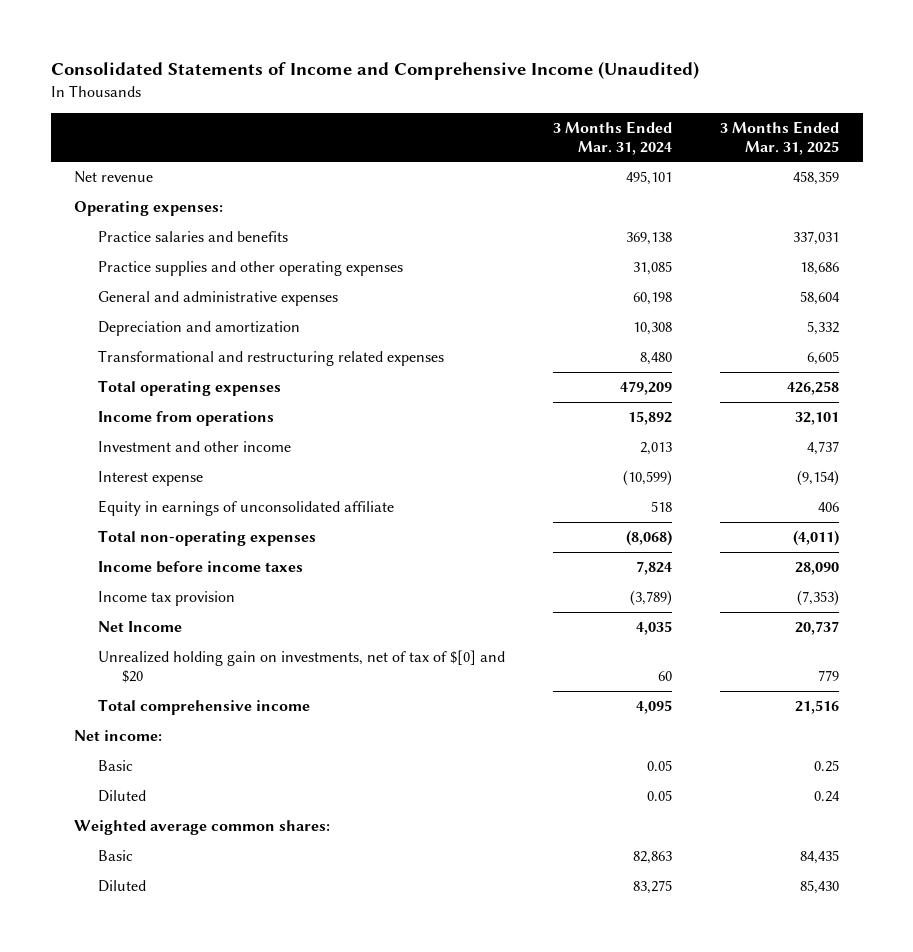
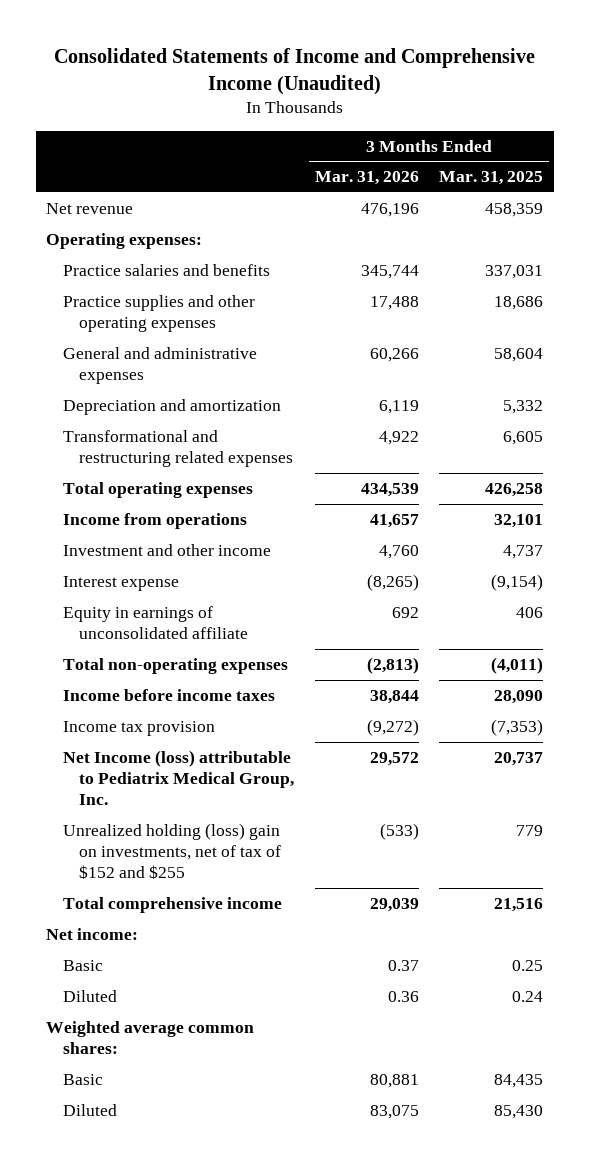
[553,121,673,155] 3 Months Ended Mar. 31, 2024 -> none
none -> [314,171,419,186] Mar. 31, 2026
[98,621,183,633] Net Income -> [62,749,294,805] Net Income (loss) attributable to Pediatrix Medical Group, Inc.
[98,650,506,683] Unrealized holding gain on investments, net of tax of $[0] and $20 -> [62,822,281,879] Unrealized holding (loss) gain on investments, net of tax of $152 and $255

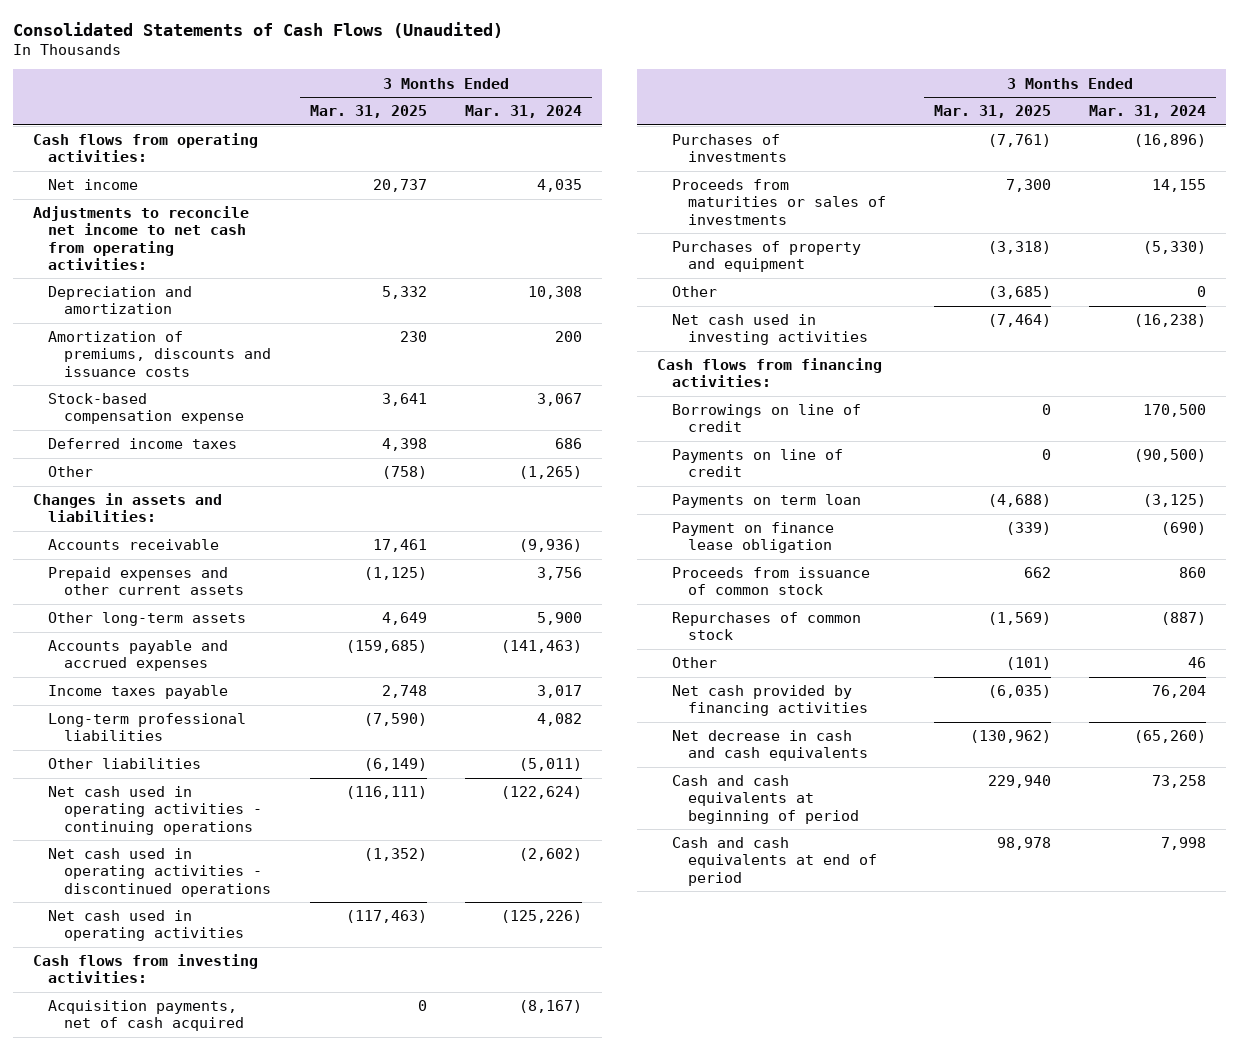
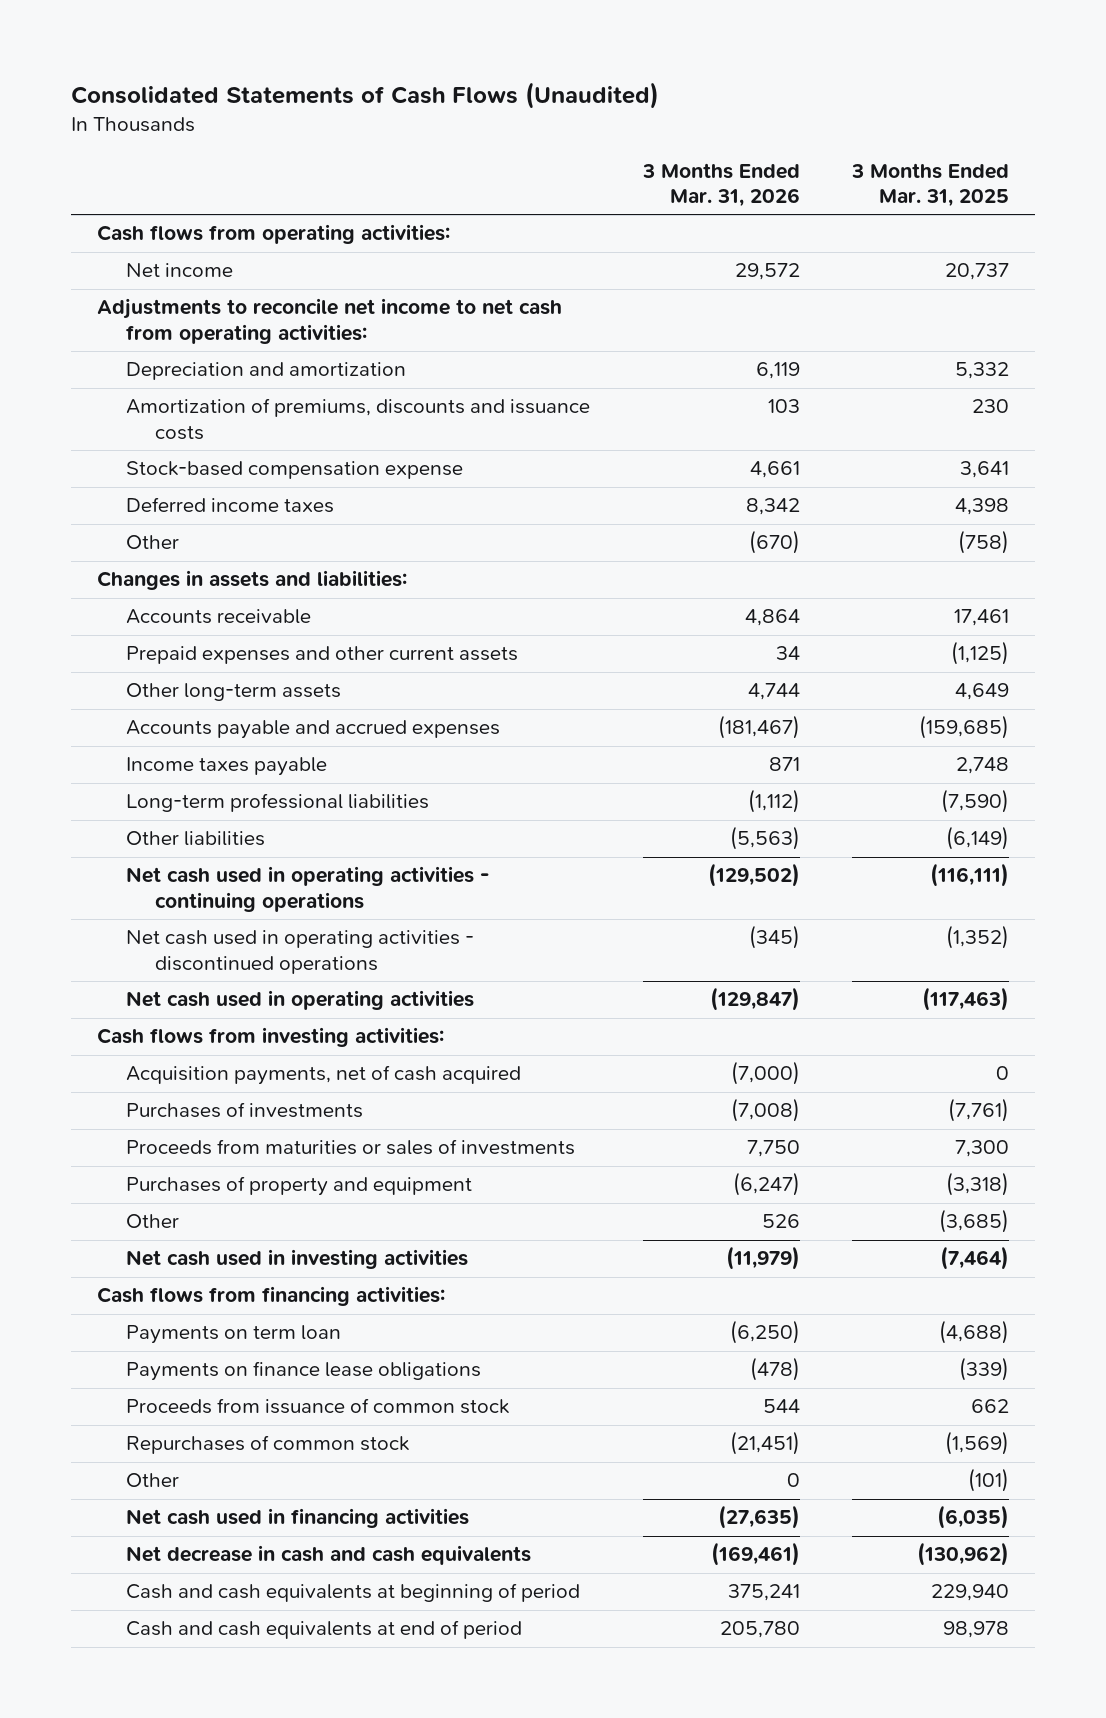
[465,105,583,119] Mar. 31, 2024 -> none
none -> [641,162,800,207] 3 Months Ended Mar. 31, 2026
[672,404,862,433] Borrowings on line of credit -> none
[672,449,844,478] Payments on line of credit -> none
[672,522,835,554] Payment on finance lease obligation -> [126,1361,482,1382] Payments on finance lease obligations
[672,685,869,717] Net cash provided by financing activities -> [126,1508,470,1529] Net cash used in financing activities

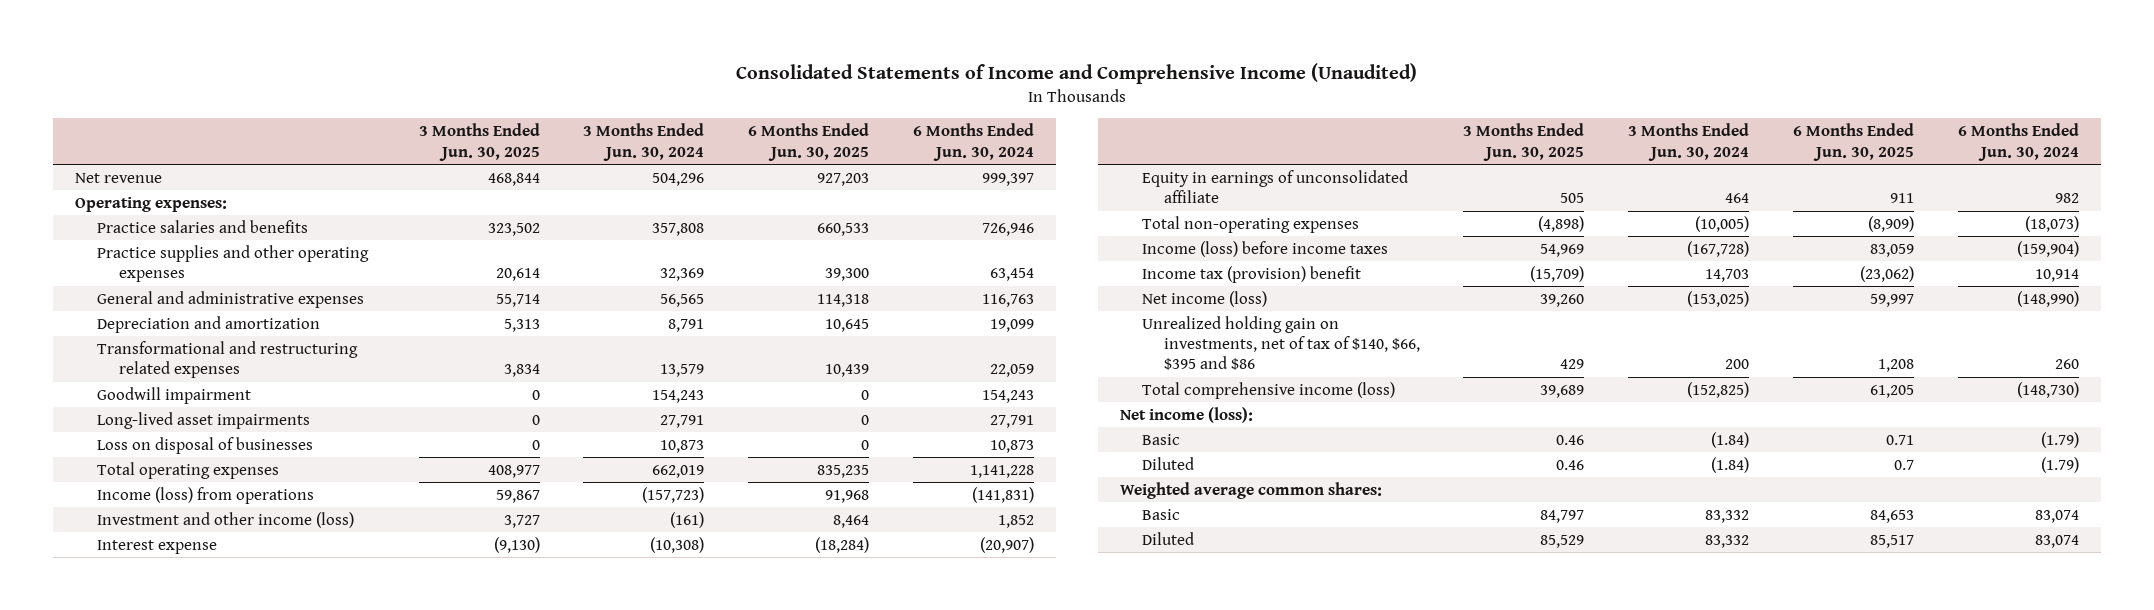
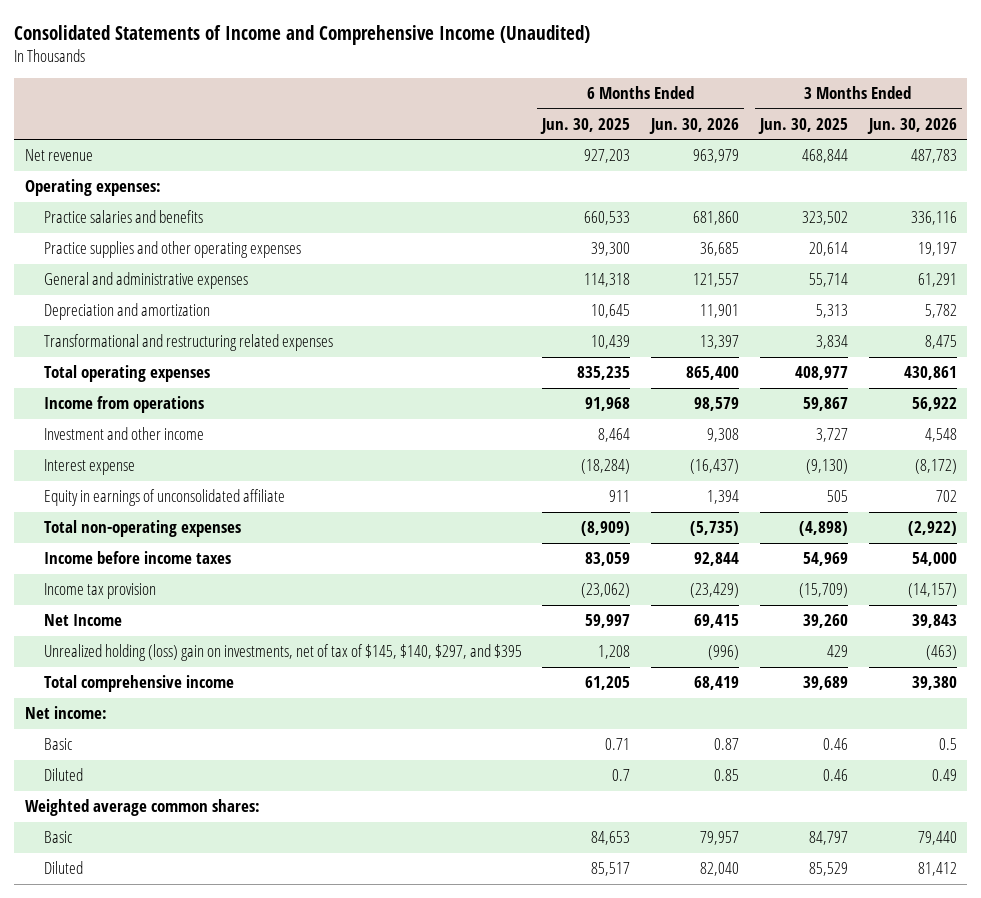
[583,123,705,161] 3 Months Ended Jun. 30, 2024 -> none
[913,123,1035,161] 6 Months Ended Jun. 30, 2024 -> none
none -> [649,117,740,134] Jun. 30, 2026
none -> [866,117,957,134] Jun. 30, 2026
[96,386,251,404] Goodwill impairment -> none
[96,411,310,429] Long-lived asset impairments -> none
[96,436,313,454] Loss on disposal of businesses -> none
[96,486,314,504] Income (loss) from operations -> [43,396,204,414] Income from operations
[96,511,354,528] Investment and other income (loss) -> [43,427,204,441] Investment and other income
[1141,240,1388,257] Income (loss) before income taxes -> [43,551,231,565] Income before income taxes
[1141,265,1361,283] Income tax (provision) benefit -> [43,583,156,600] Income tax provision
[1141,290,1267,307] Net income (loss) -> [43,614,122,627] Net Income
[1141,315,1420,371] Unrealized holding gain on investments, net of tax of $140, $66, $395 and $86 -> [43,644,522,662] Unrealized holding (loss) gain on investments, net of tax of $145, $140, $297, and $395
[1141,381,1395,399] Total comprehensive income (loss) -> [43,675,234,693] Total comprehensive income
[1119,406,1253,423] Net income (loss): -> [24,706,107,720] Net income:

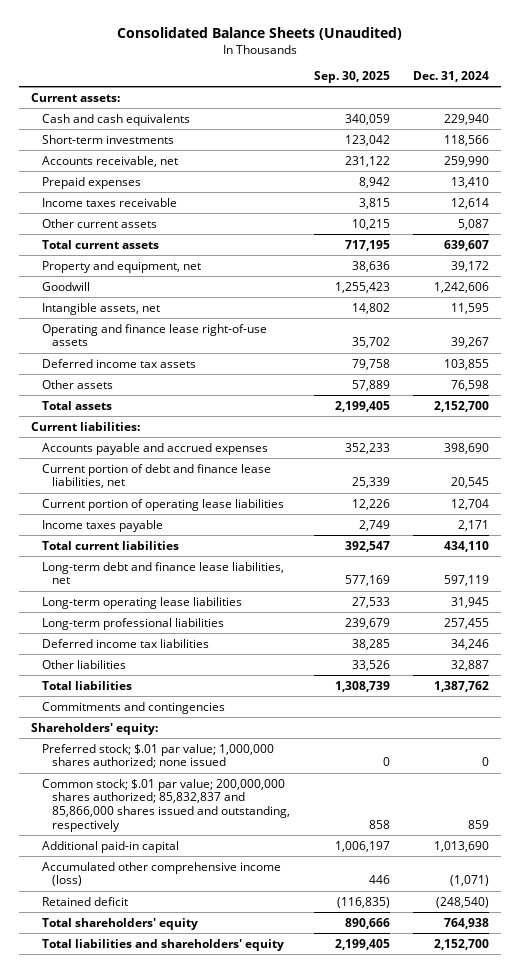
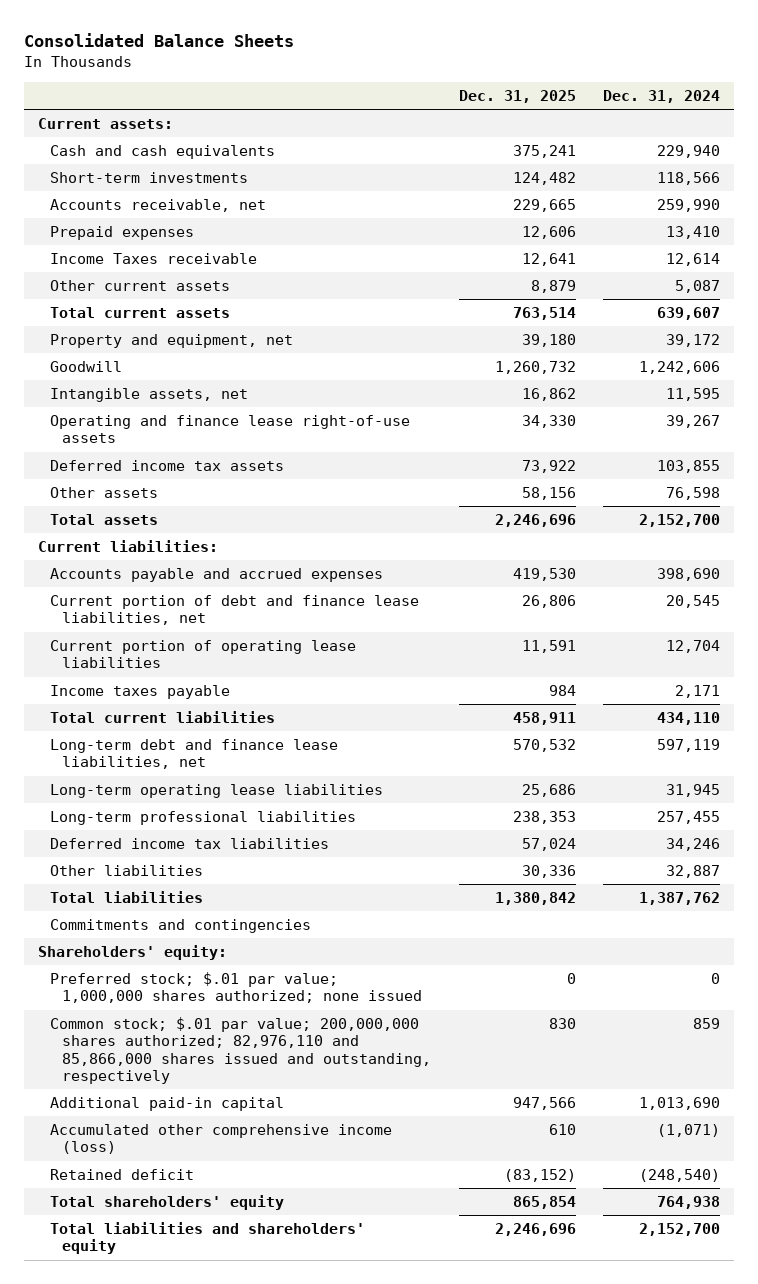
[117,26,403,40] Consolidated Balance Sheets (Unaudited) -> [24,33,295,48] Consolidated Balance Sheets
[313,71,390,84] Sep. 30, 2025 -> none
none -> [458,89,576,103] Dec. 31, 2025
[41,197,177,207] Income taxes receivable -> [50,253,258,265] Income Taxes receivable
[41,778,291,832] Common stock; $.01 par value; 200,000,000 shares authorized; 85,832,837 and 85,866,000 shares issued and outstanding, respectively -> [50,1017,432,1084] Common stock; $.01 par value; 200,000,000 shares authorized; 82,976,110 and 85,866,000 shares issued and outstanding, respectively

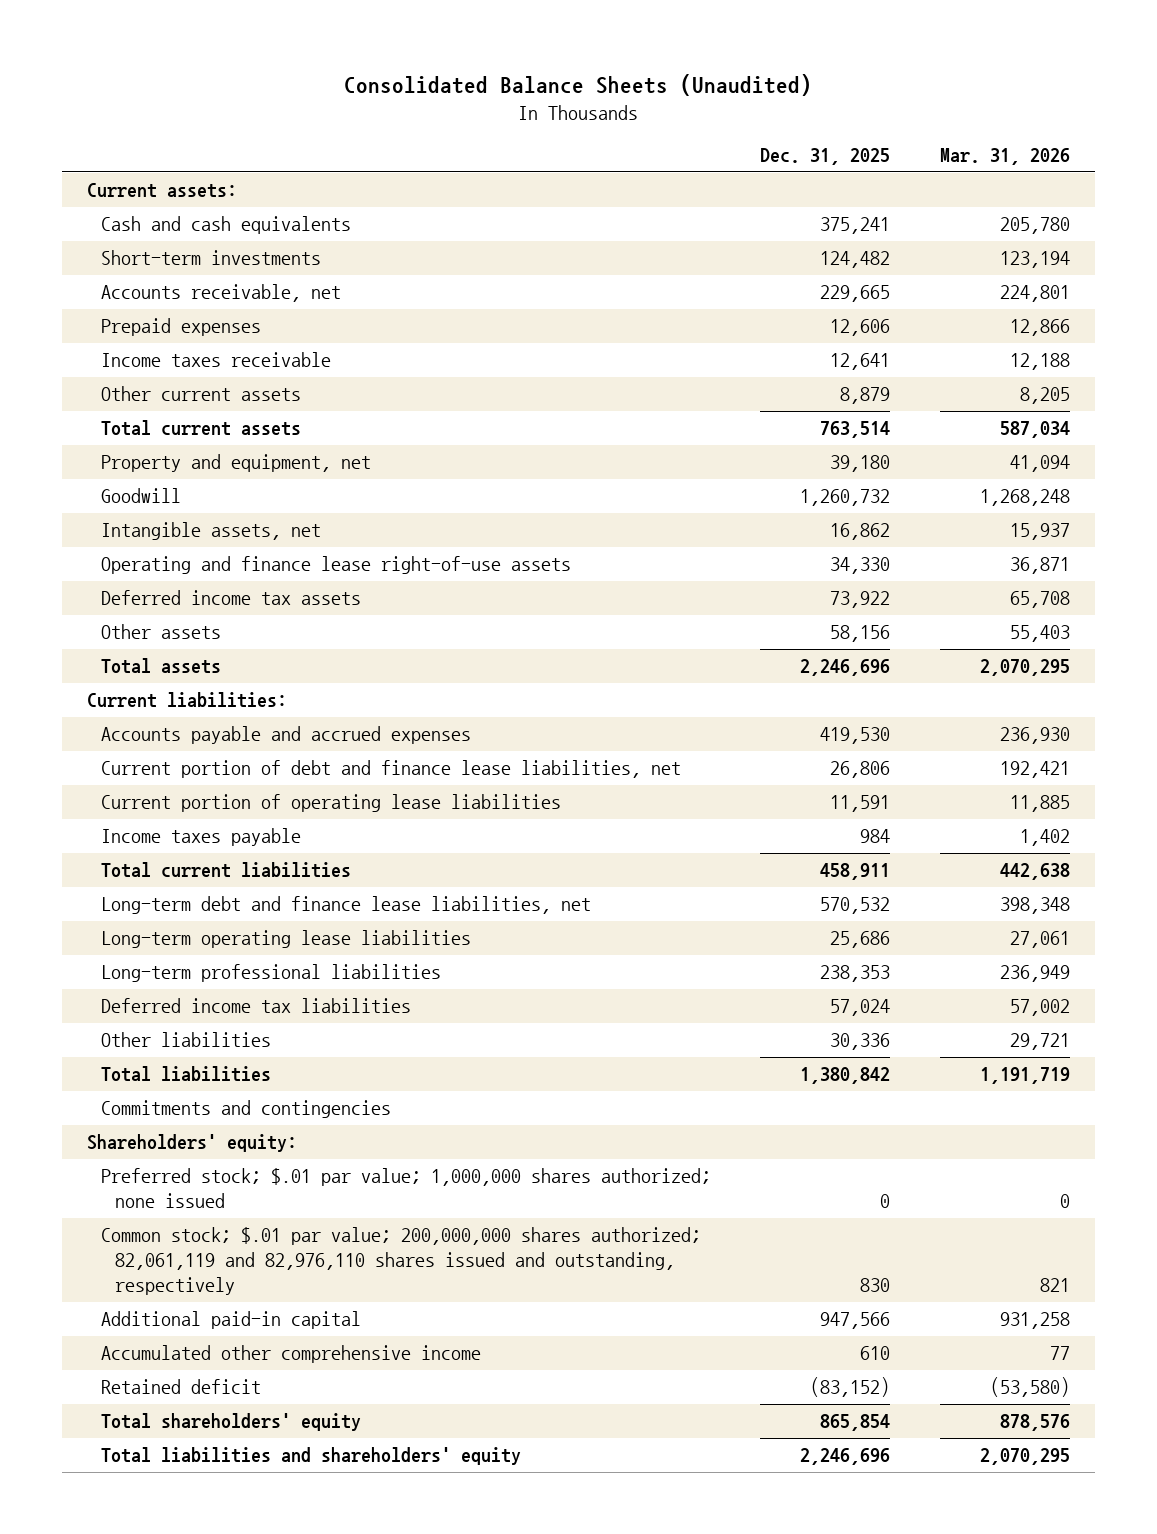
[24,33,295,48] Consolidated Balance Sheets -> [344,74,813,97] Consolidated Balance Sheets (Unaudited)
[602,89,720,103] Dec. 31, 2024 -> none
none -> [939,148,1070,166] Mar. 31, 2026
[50,253,258,265] Income Taxes receivable -> [100,352,331,368] Income taxes receivable
[50,1017,432,1084] Common stock; $.01 par value; 200,000,000 shares authorized; 82,976,110 and 85,866,000 shares issued and outstanding, respectively -> [100,1227,701,1295] Common stock; $.01 par value; 200,000,000 shares authorized; 82,061,119 and 82,976,110 shares issued and outstanding, respectively
[50,1124,393,1155] Accumulated other comprehensive income (loss) -> [100,1345,481,1364] Accumulated other comprehensive income

